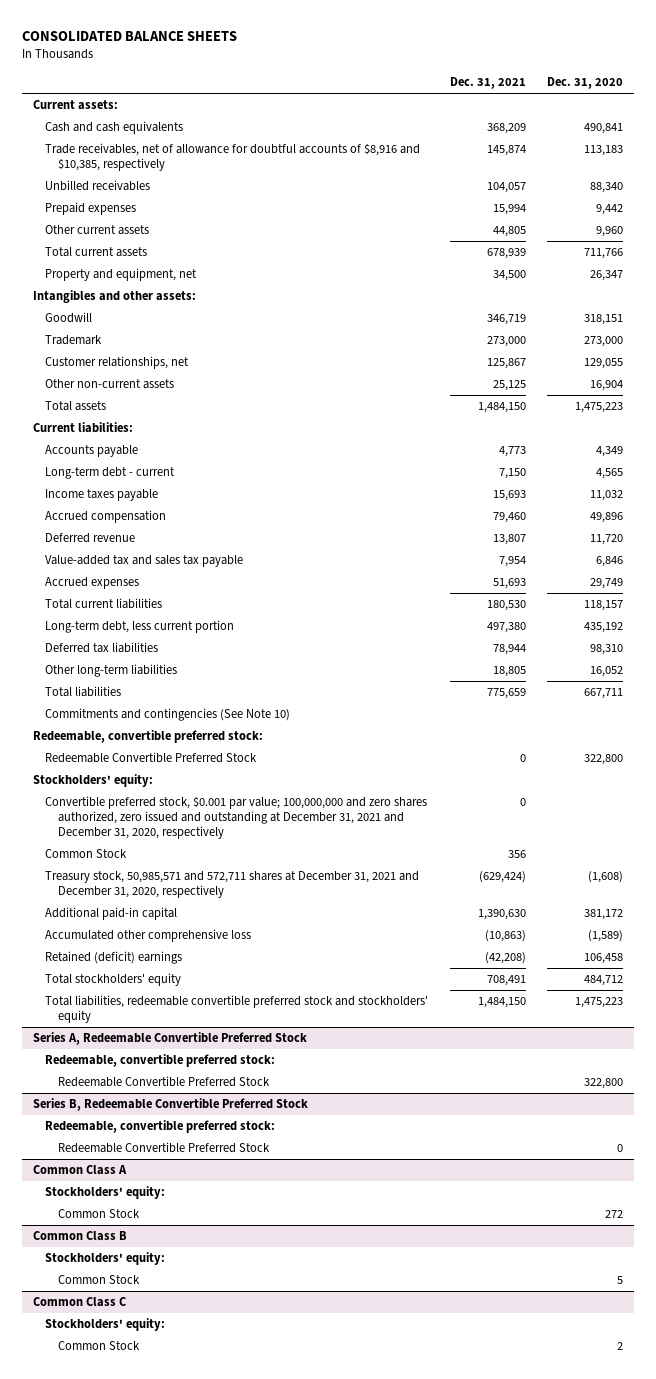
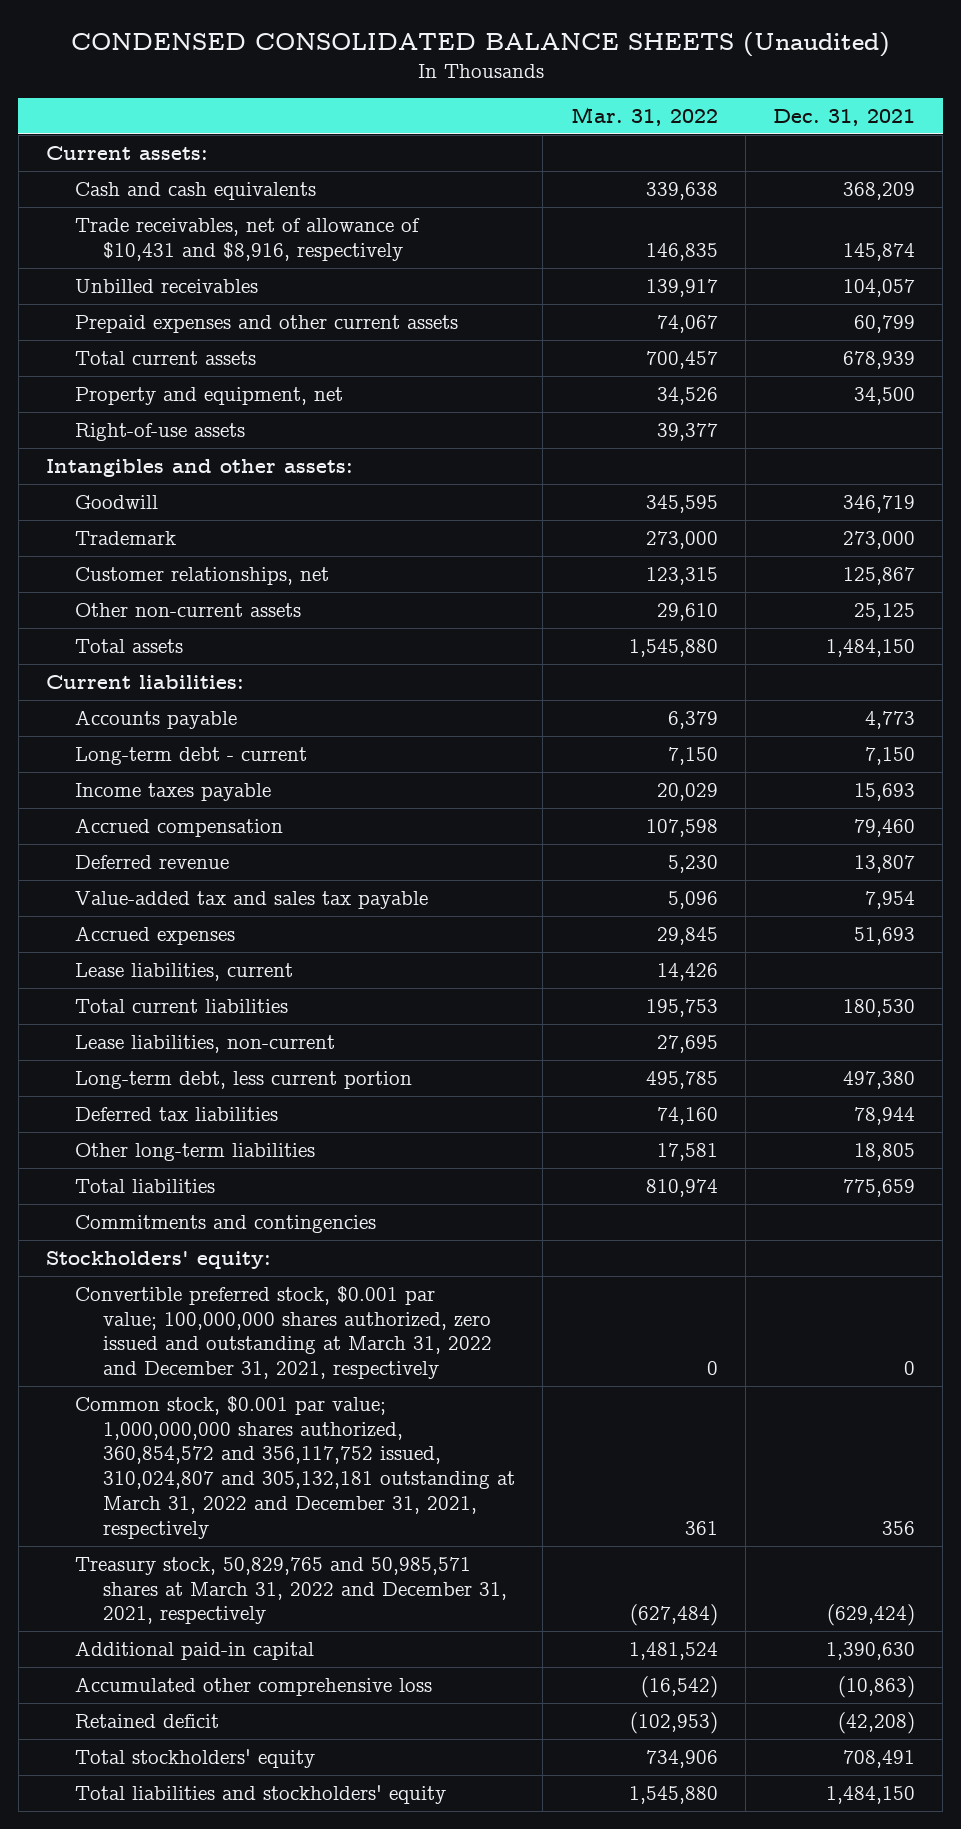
[21,31,237,42] CONSOLIDATED BALANCE SHEETS -> [70,32,890,58] CONDENSED CONSOLIDATED BALANCE SHEETS (Unaudited)
[547,77,624,90] Dec. 31, 2020 -> none
none -> [570,106,718,126] Mar. 31, 2022
[45,143,421,172] Trade receivables, net of allowance for doubtful accounts of $8,916 and $10,385, respectively -> [74,217,420,261] Trade receivables, net of allowance of $10,431 and $8,916, respectively
[45,225,150,236] Other current assets -> none
[45,202,137,216] Prepaid expenses -> [74,314,458,333] Prepaid expenses and other current assets
[492,204,526,216] 15,994 -> [854,314,916,333] 60,799
none -> [74,422,245,441] Right-of-use assets
none -> [74,962,293,981] Lease liabilities, current
none -> [74,1034,335,1053] Lease liabilities, non-current
[32,730,263,744] Redeemable, convertible preferred stock: -> none
[45,752,258,764] Redeemable Convertible Preferred Stock -> none
[45,708,291,722] Commitments and contingencies (See Note 10) -> [74,1214,376,1233] Commitments and contingencies
[45,796,428,840] Convertible preferred stock, $0.001 par value; 100,000,000 and zero shares authorized, zero issued and outstanding at December 31, 2021 and December 31, 2020, respectively -> [74,1285,492,1380] Convertible preferred stock, $0.001 par value; 100,000,000 shares authorized, zero issued and outstanding at March 31, 2022 and December 31, 2021, respectively
[45,849,128,859] Common Stock -> [74,1395,515,1539] Common stock, $0.001 par value; 1,000,000,000 shares authorized, 360,854,572 and 356,117,752 issued, 310,024,807 and 305,132,181 outstanding at March 31, 2022 and December 31, 2021, respectively
[45,871,420,899] Treasury stock, 50,985,571 and 572,711 shares at December 31, 2021 and December 31, 2020, respectively -> [74,1556,507,1625] Treasury stock, 50,829,765 and 50,985,571 shares at March 31, 2022 and December 31, 2021, respectively
[45,951,183,965] Retained (deficit) earnings -> [74,1713,219,1728] Retained deficit
[32,1032,307,1046] Series A, Redeemable Convertible Preferred Stock -> none
[45,1054,276,1068] Redeemable, convertible preferred stock: -> none
[58,1076,271,1088] Redeemable Convertible Preferred Stock -> none
[32,1098,308,1112] Series B, Redeemable Convertible Preferred Stock -> none
[45,1120,276,1134] Redeemable, convertible preferred stock: -> none
[58,1142,271,1154] Redeemable Convertible Preferred Stock -> none
[32,1165,127,1176] Common Class A -> none
[45,1186,166,1200] Stockholders' equity: -> none
[58,1209,141,1219] Common Stock -> none
[32,1231,127,1242] Common Class B -> none
[45,1252,166,1266] Stockholders' equity: -> none
[58,1275,141,1285] Common Stock -> none
[32,1297,126,1308] Common Class C -> none
[45,1318,166,1332] Stockholders' equity: -> none
[58,1341,141,1351] Common Stock -> none
[45,995,429,1024] Total liabilities, redeemable convertible preferred stock and stockholders' equity -> [74,1784,446,1804] Total liabilities and stockholders' equity

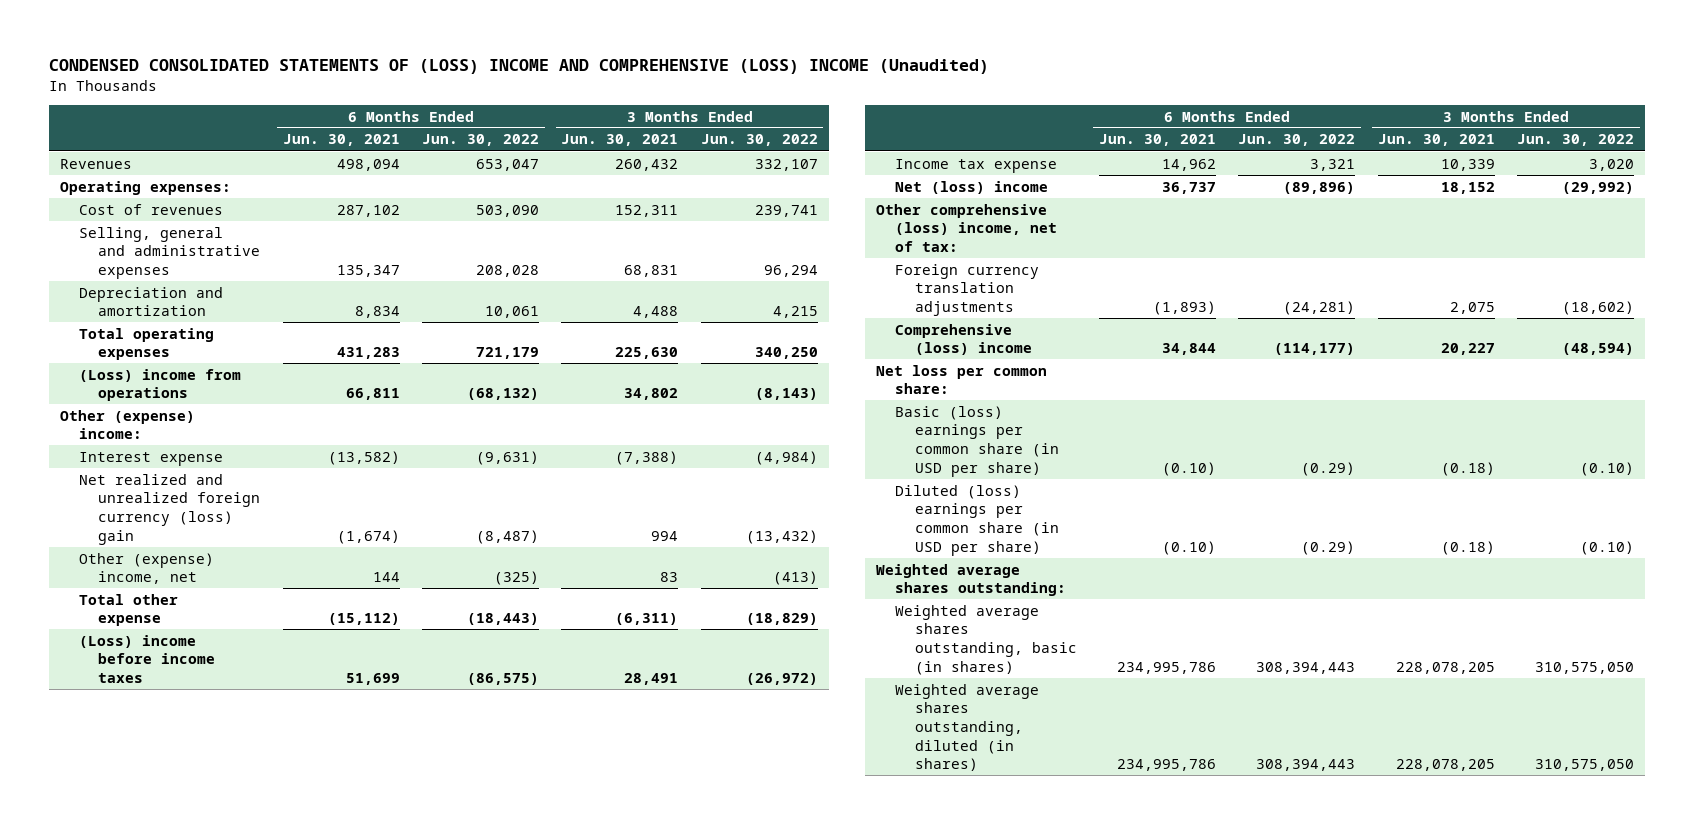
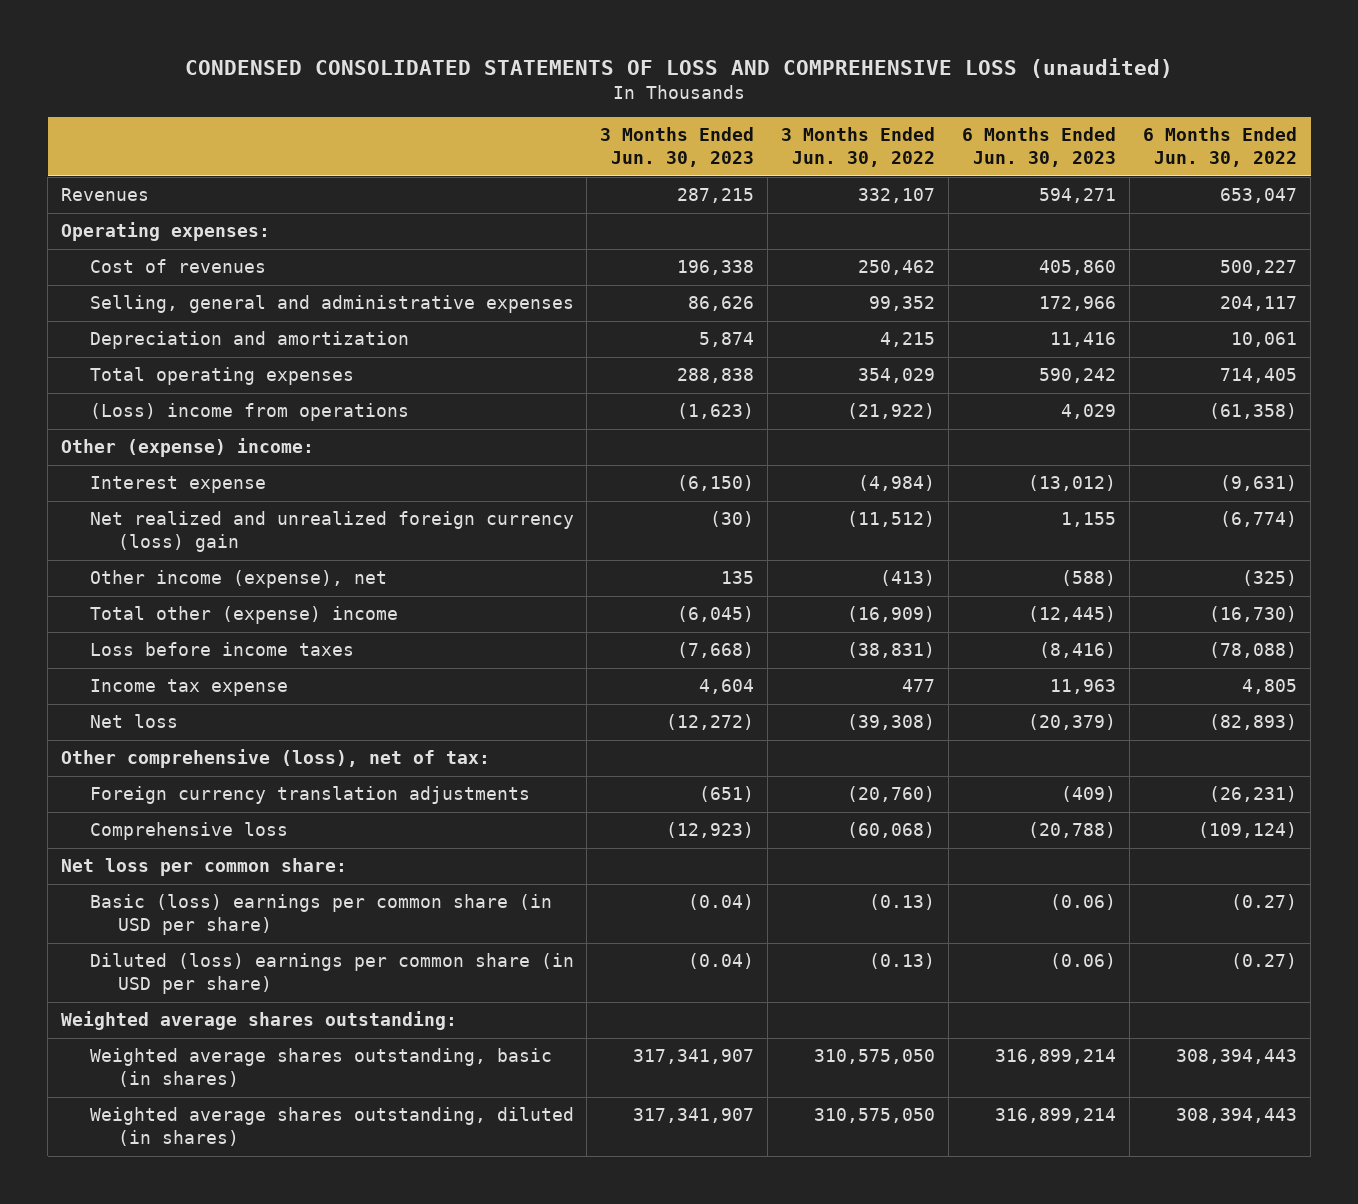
[48,59,989,75] CONDENSED CONSOLIDATED STATEMENTS OF (LOSS) INCOME AND COMPREHENSIVE (LOSS) INCOME (Unaudited) -> [185,58,1174,79] CONDENSED CONSOLIDATED STATEMENTS OF LOSS AND COMPREHENSIVE LOSS (unaudited)
[282,134,400,147] Jun. 30, 2021 -> none
[561,134,679,147] Jun. 30, 2021 -> none
none -> [600,127,755,168] 3 Months Ended Jun. 30, 2023
none -> [962,127,1117,168] 6 Months Ended Jun. 30, 2023
[475,204,539,217] 503,090 -> [1220,260,1298,276] 500,227
[754,204,818,217] 239,741 -> [858,260,936,276] 250,462
[475,264,539,277] 208,028 -> [1220,296,1298,312] 204,117
[763,264,818,277] 96,294 -> [869,296,936,312] 99,352
[475,347,539,360] 721,179 -> [1220,368,1298,384] 714,405
[754,347,818,360] 340,250 -> [858,368,936,384] 354,029
[466,388,539,401] (68,132) -> [1209,403,1298,420] (61,358)
[754,388,818,401] (8,143) -> [847,403,936,420] (21,922)
[475,529,539,544] (8,487) -> [1220,511,1298,528] (6,774)
[745,529,818,544] (13,432) -> [847,511,936,528] (11,512)
[78,552,214,585] Other (expense) income, net -> [89,570,387,589] Other income (expense), net
[78,593,178,627] Total other expense -> [89,606,398,625] Total other (expense) income
[466,613,539,626] (18,443) -> [1209,606,1298,623] (16,730)
[745,613,818,626] (18,829) -> [847,606,936,623] (16,909)
[78,634,216,683] (Loss) income before income taxes -> [89,642,354,657] Loss before income taxes
[466,672,539,685] (86,575) -> [1209,642,1298,659] (78,088)
[745,672,818,685] (26,972) -> [847,642,936,659] (38,831)
[1310,158,1356,171] 3,321 -> [1242,679,1298,695] 4,805
[1589,158,1635,171] 3,020 -> [902,679,936,693] 477
[895,180,1049,194] Net (loss) income -> [89,714,178,729] Net loss
[1283,181,1356,194] (89,896) -> [1209,714,1298,731] (82,893)
[1562,181,1635,194] (29,992) -> [847,714,936,731] (39,308)
[876,203,1058,252] Other comprehensive (loss) income, net of tax: -> [61,749,491,769] Other comprehensive (loss), net of tax:
[1283,300,1356,315] (24,281) -> [1209,786,1298,803] (26,231)
[1562,300,1635,315] (18,602) -> [847,786,936,803] (20,760)
[895,323,1032,356] Comprehensive (loss) income -> [89,822,288,841] Comprehensive loss
[1274,343,1356,356] (114,177) -> [1198,822,1298,839] (109,124)
[1562,343,1635,356] (48,594) -> [847,822,936,839] (60,068)
[1301,461,1356,476] (0.29) -> [1231,894,1298,911] (0.27)
[1580,461,1635,476] (0.10) -> [869,894,936,911] (0.13)
[1301,540,1356,555] (0.29) -> [1231,953,1298,970] (0.27)
[1580,540,1635,555] (0.10) -> [869,953,936,970] (0.13)

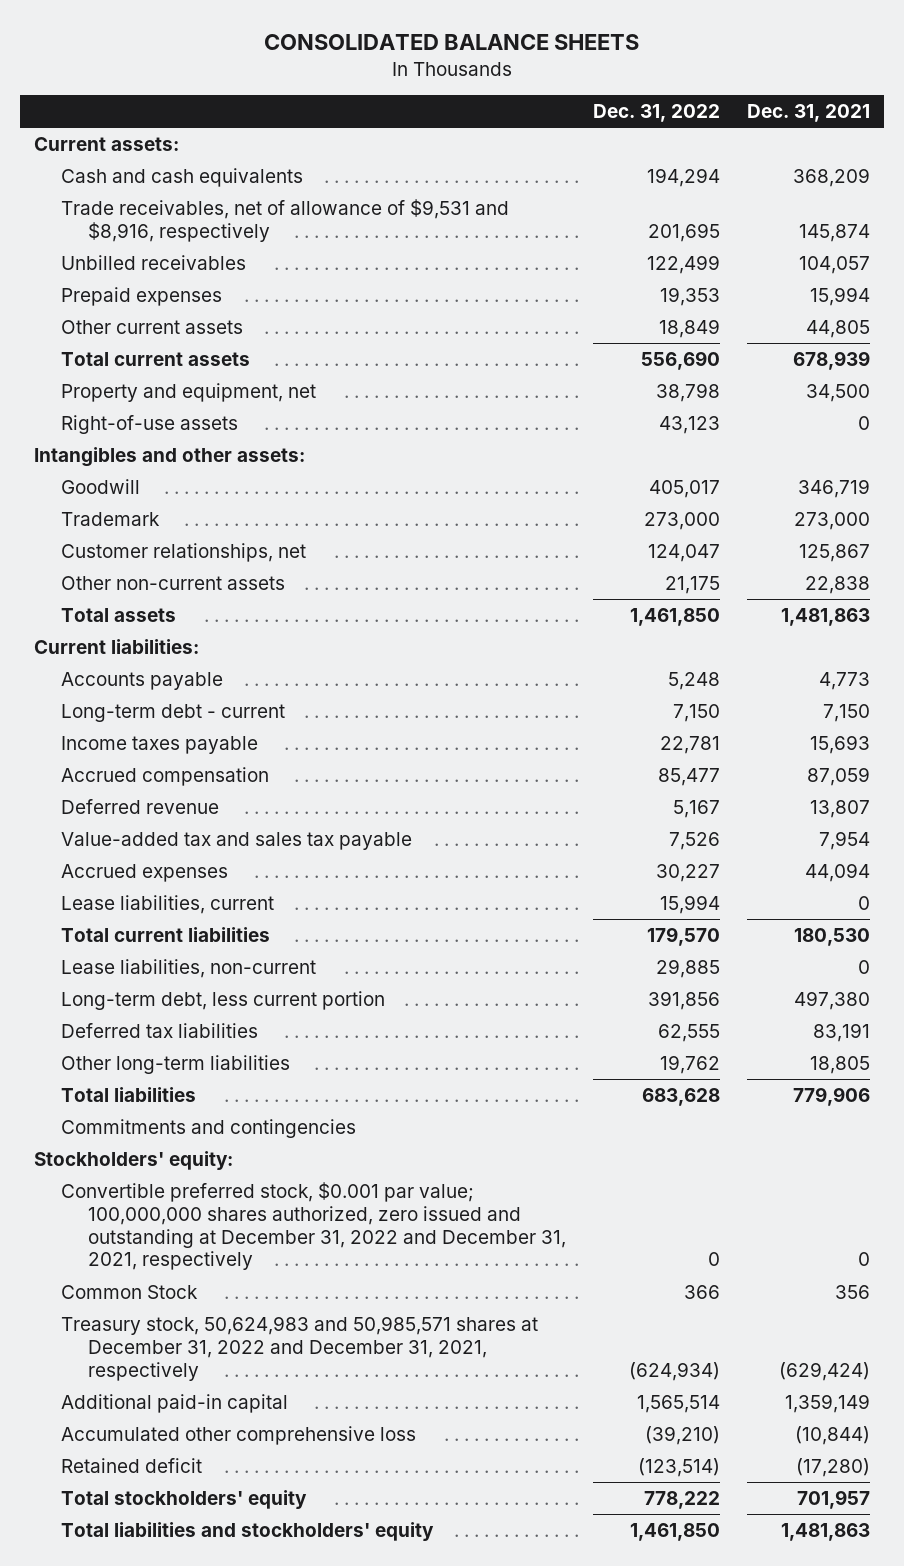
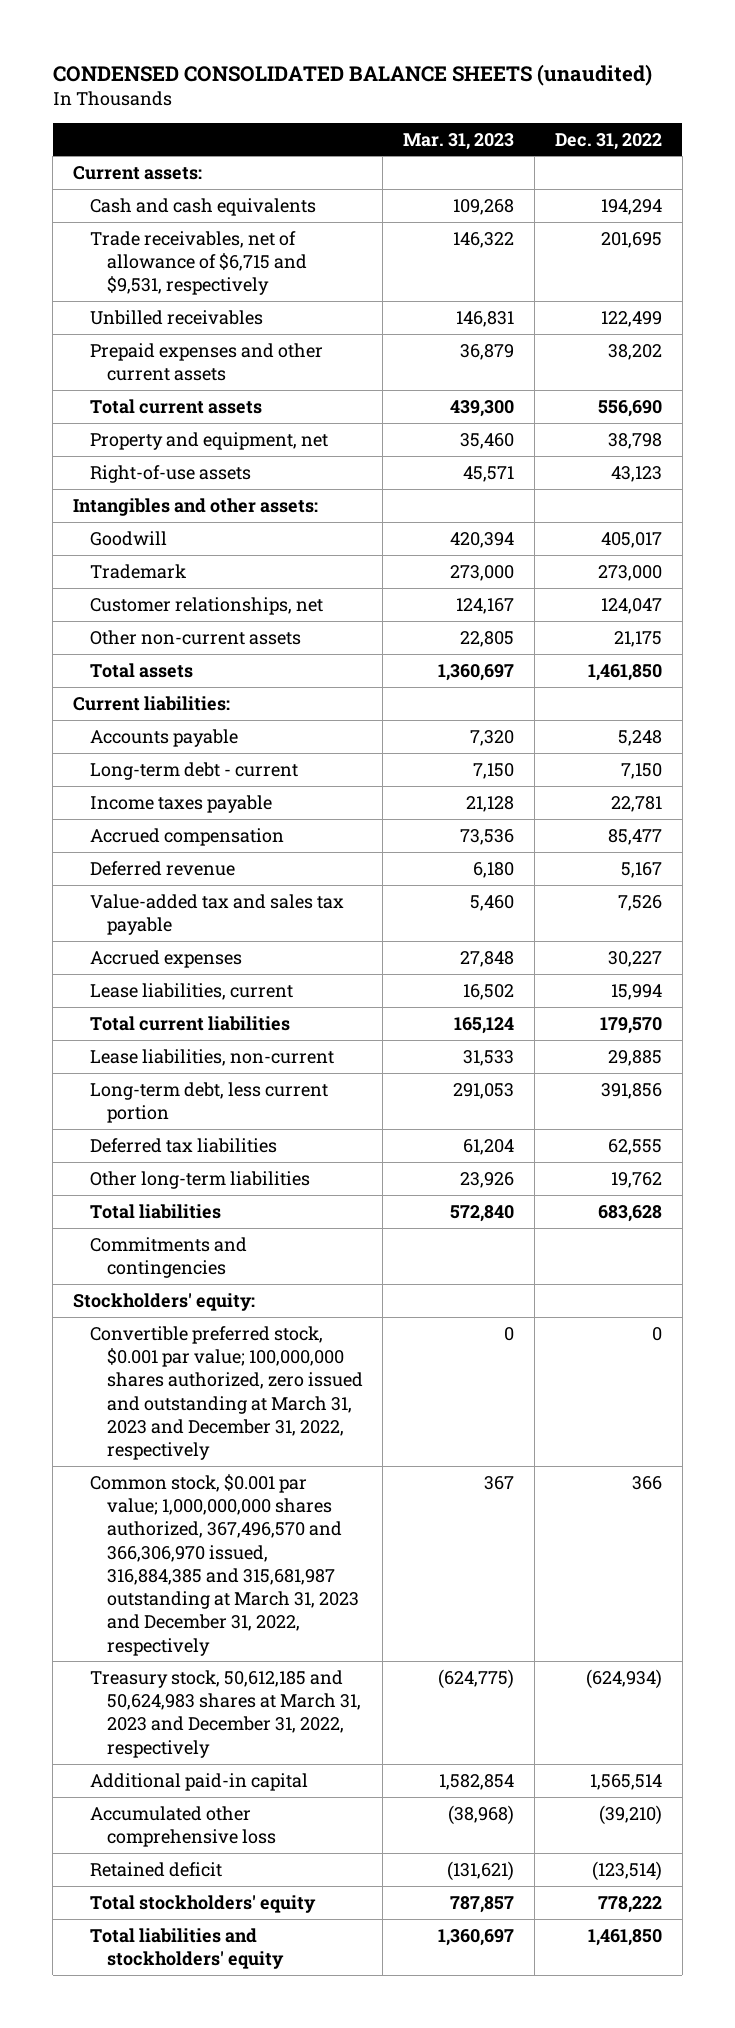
[264,33,640,50] CONSOLIDATED BALANCE SHEETS -> [52,63,652,86] CONDENSED CONSOLIDATED BALANCE SHEETS (unaudited)
[747,103,871,122] Dec. 31, 2021 -> none
none -> [403,132,515,150] Mar. 31, 2023
[60,199,509,242] Trade receivables, net of allowance of $9,531 and $8,916, respectively -> [89,230,307,296] Trade receivables, net of allowance of $6,715 and $9,531, respectively
[60,320,243,335] Other current assets -> none
[60,287,222,307] Prepaid expenses -> [89,342,323,382] Prepaid expenses and other current assets
[660,287,721,307] 19,353 -> [607,343,662,360] 38,202
[60,1182,566,1271] Convertible preferred stock, $0.001 par value; 100,000,000 shares authorized, zero issued and outstanding at December 31, 2022 and December 31, 2021, respectively -> [89,1325,363,1461] Convertible preferred stock, $0.001 par value; 100,000,000 shares authorized, zero issued and outstanding at March 31, 2023 and December 31, 2022, respectively
[60,1285,198,1300] Common Stock -> [89,1473,359,1656] Common stock, $0.001 par value; 1,000,000,000 shares authorized, 367,496,570 and 366,306,970 issued, 316,884,385 and 315,681,987 outstanding at March 31, 2023 and December 31, 2022, respectively
[60,1316,538,1381] Treasury stock, 50,624,983 and 50,985,571 shares at December 31, 2022 and December 31, 2021, respectively -> [89,1669,361,1758] Treasury stock, 50,612,185 and 50,624,983 shares at March 31, 2023 and December 31, 2022, respectively

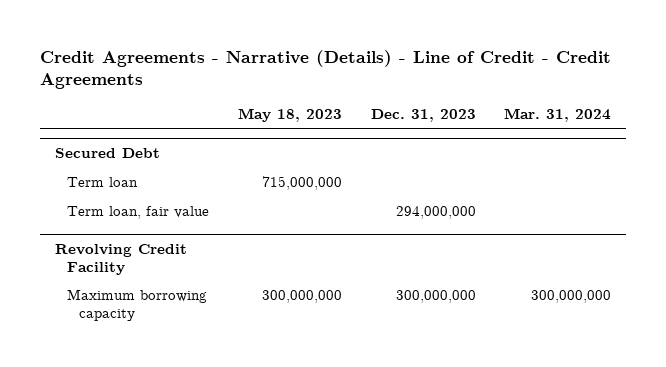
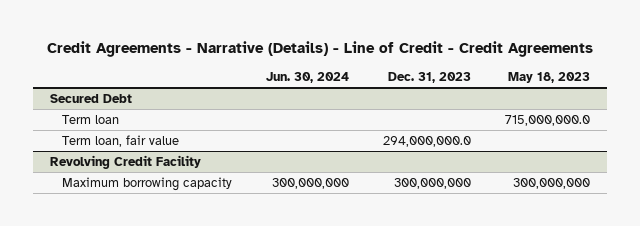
[504,108,612,123] Mar. 31, 2024 -> none
none -> [266,72,350,84] Jun. 30, 2024
[261,176,342,191] 715,000,000 -> [505,115,591,127] 715,000,000.0
[395,206,476,220] 294,000,000 -> [383,136,472,148] 294,000,000.0

